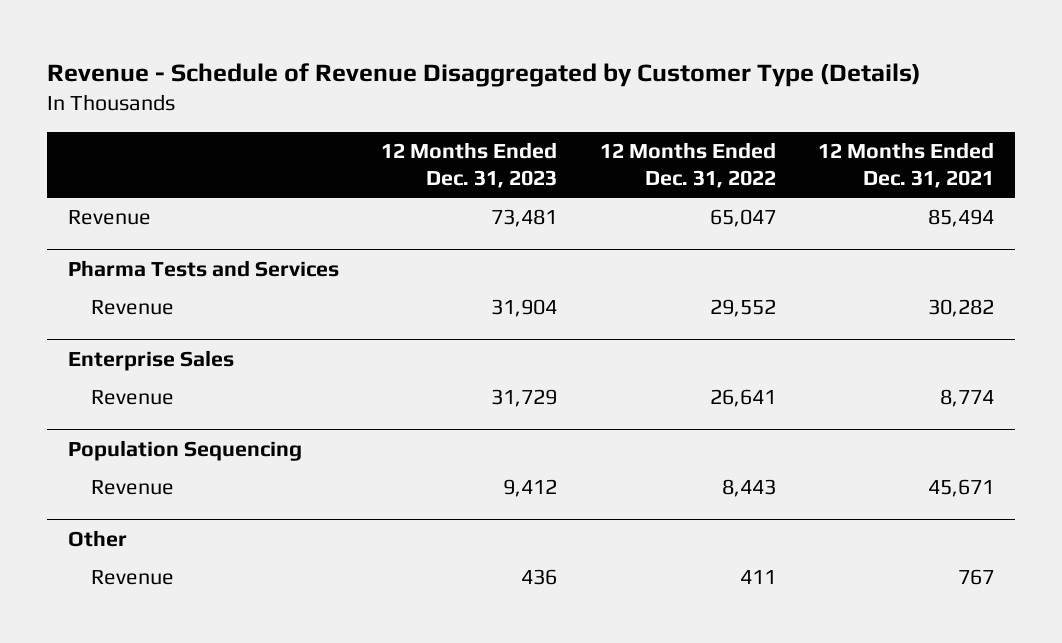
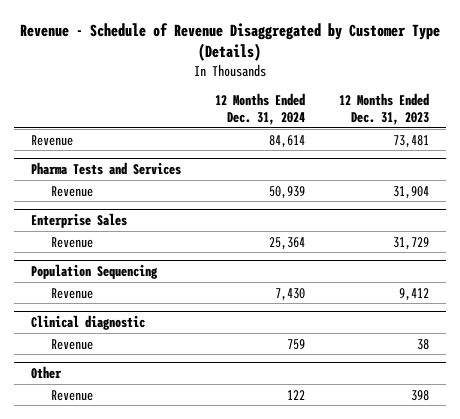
[599,142,776,188] 12 Months Ended Dec. 31, 2022 -> none
[817,142,994,188] 12 Months Ended Dec. 31, 2021 -> none
none -> [214,93,305,125] 12 Months Ended Dec. 31, 2024
none -> [31,314,146,330] Clinical diagnostic
none -> [50,338,93,350] Revenue
[521,569,558,586] 436 -> [410,389,429,401] 398

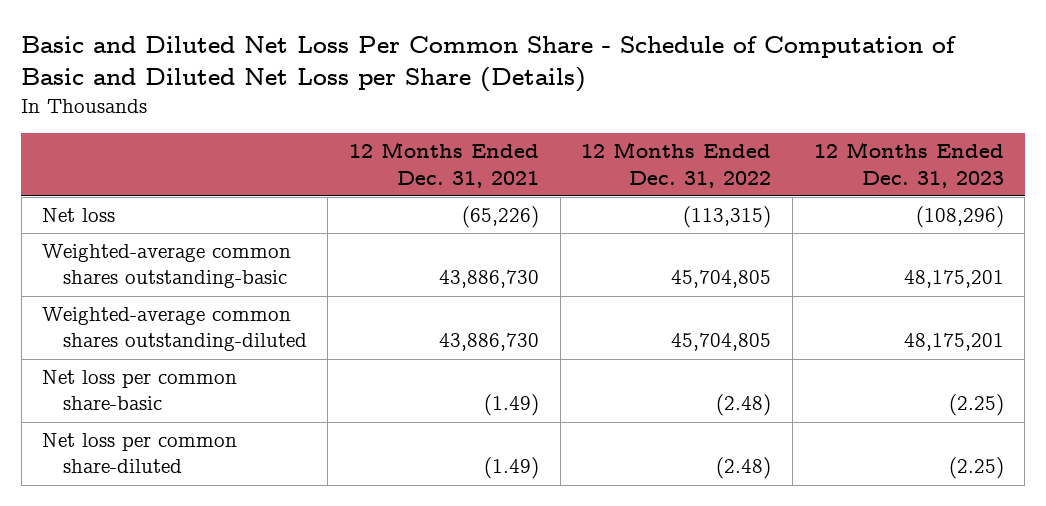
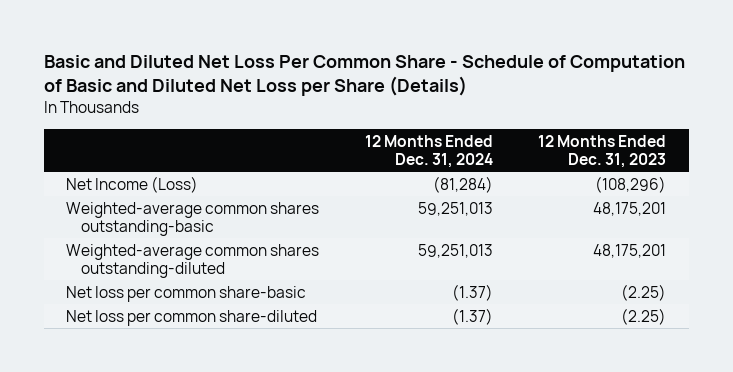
[348,142,539,188] 12 Months Ended Dec. 31, 2021 -> none
[581,142,772,188] 12 Months Ended Dec. 31, 2022 -> none
none -> [364,134,493,169] 12 Months Ended Dec. 31, 2024
[42,208,116,223] Net loss -> [66,175,199,193] Net Income (Loss)

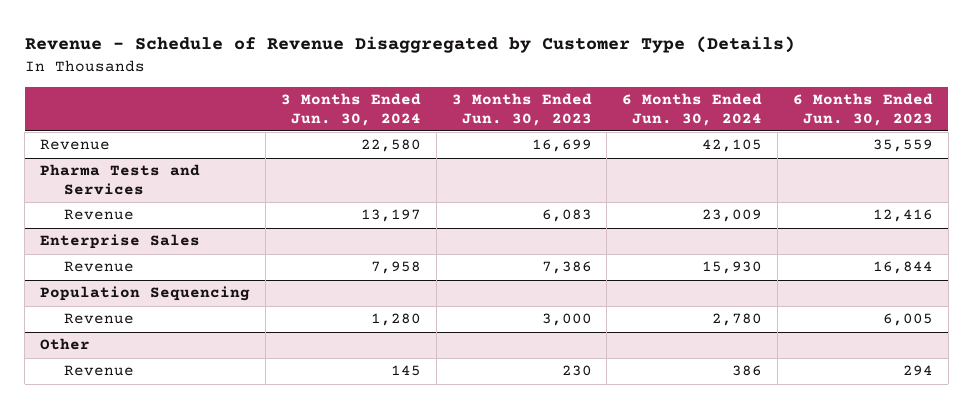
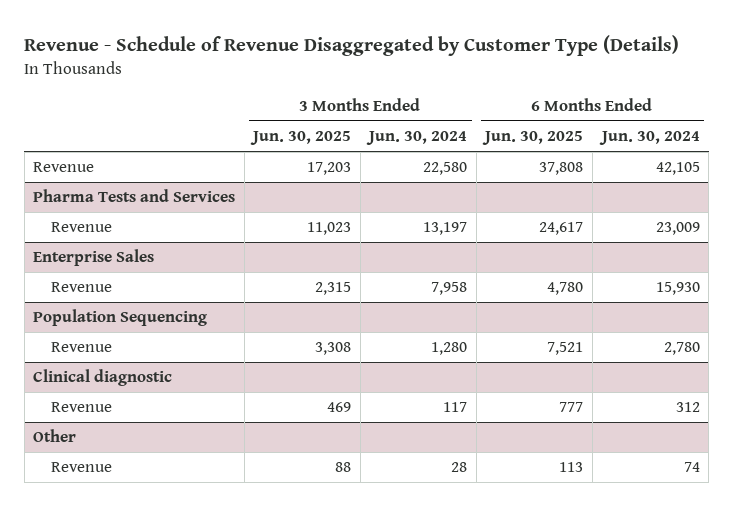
[451,93,592,126] 3 Months Ended Jun. 30, 2023 -> none
[792,93,933,126] 6 Months Ended Jun. 30, 2023 -> none
none -> [250,131,352,146] Jun. 30, 2025
none -> [482,131,584,146] Jun. 30, 2025
none -> [33,369,173,387] Clinical diagnostic
none -> [51,402,113,413] Revenue
[390,365,421,377] 145 -> [451,462,468,473] 28
[732,365,763,377] 386 -> [683,462,700,473] 74

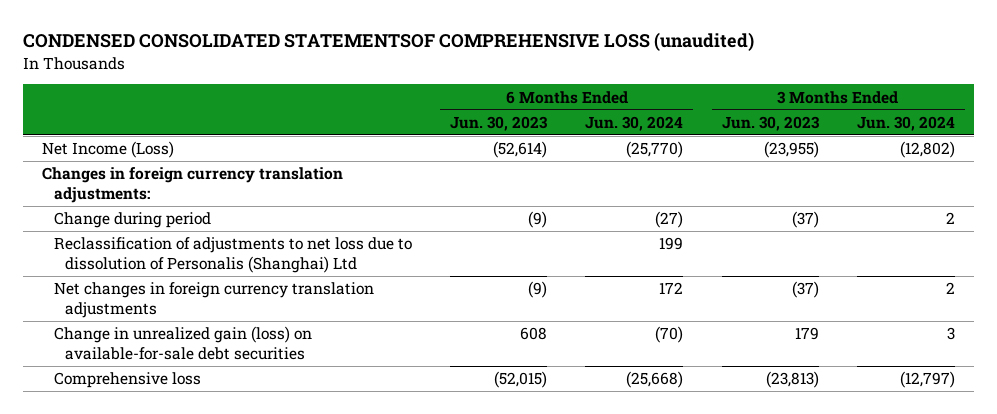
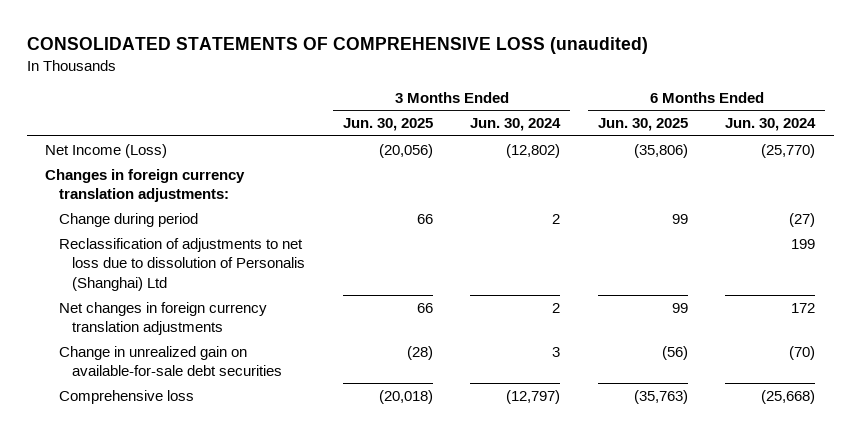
[23,32,755,52] CONDENSED CONSOLIDATED STATEMENTSOF COMPREHENSIVE LOSS (unaudited) -> [26,37,648,55] CONSOLIDATED STATEMENTS OF COMPREHENSIVE LOSS (unaudited)
[450,115,549,131] Jun. 30, 2023 -> none
[721,115,820,131] Jun. 30, 2023 -> none
none -> [342,118,433,132] Jun. 30, 2025
none -> [597,118,688,132] Jun. 30, 2025
[53,326,312,361] Change in unrealized gain (loss) on available-for-sale debt securities -> [58,345,283,377] Change in unrealized gain on available-for-sale debt securities

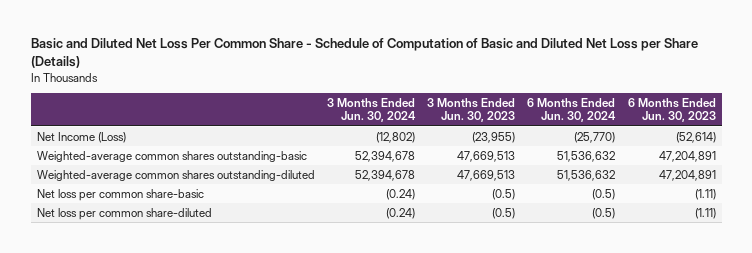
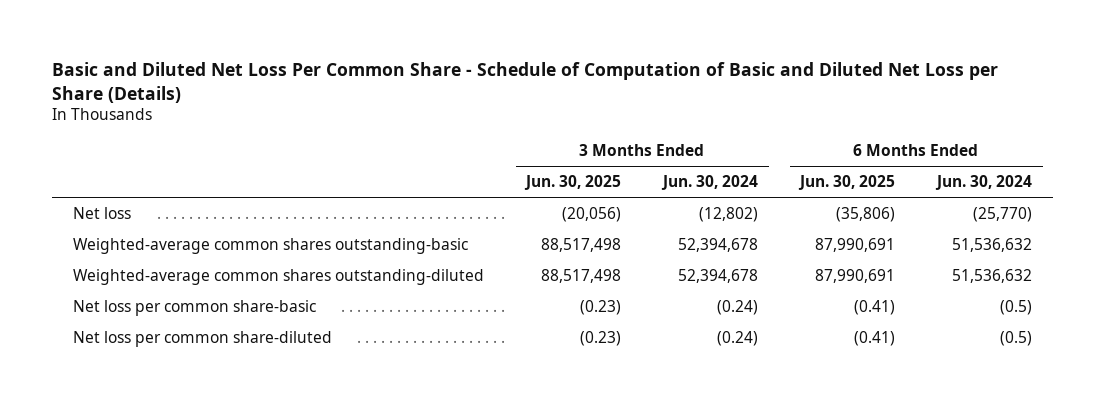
[427,97,516,123] 3 Months Ended Jun. 30, 2023 -> none
[627,97,716,123] 6 Months Ended Jun. 30, 2023 -> none
none -> [524,175,622,191] Jun. 30, 2025
none -> [798,175,896,191] Jun. 30, 2025
[36,131,126,143] Net Income (Loss) -> [73,206,132,219] Net loss

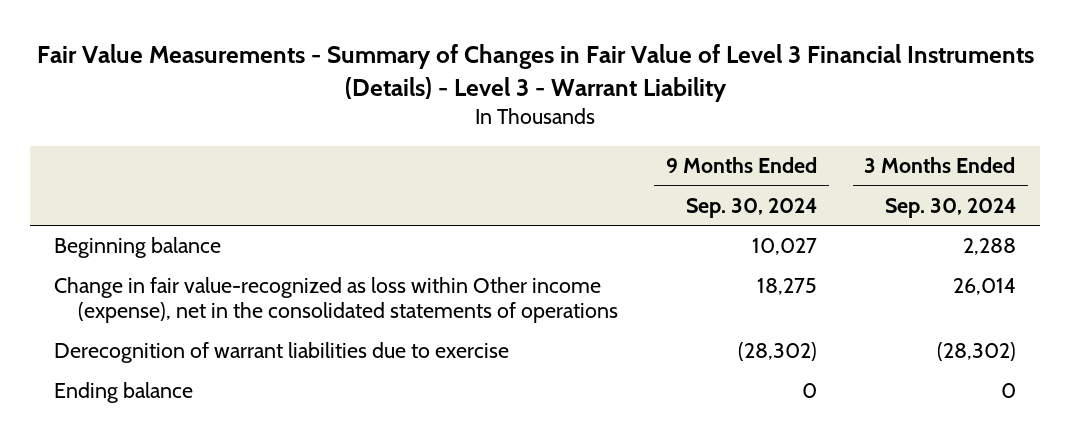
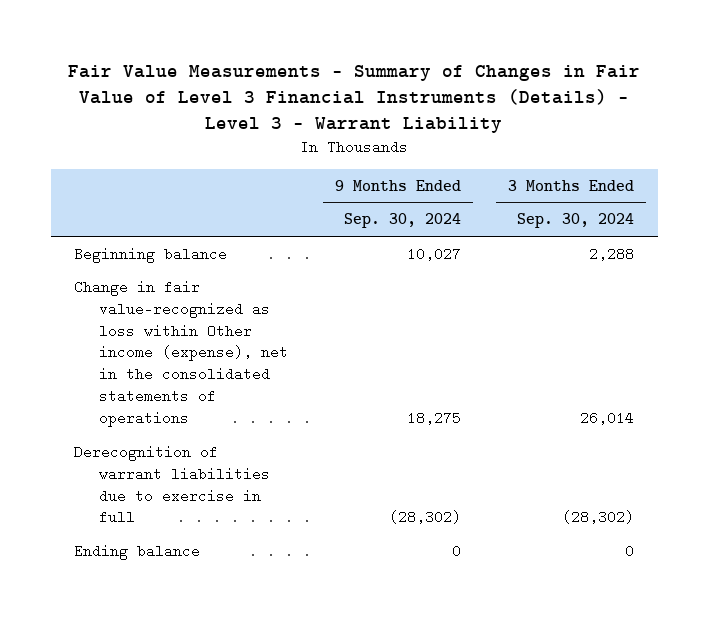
[53,342,509,364] Derecognition of warrant liabilities due to exercise -> [74,444,271,525] Derecognition of warrant liabilities due to exercise in full

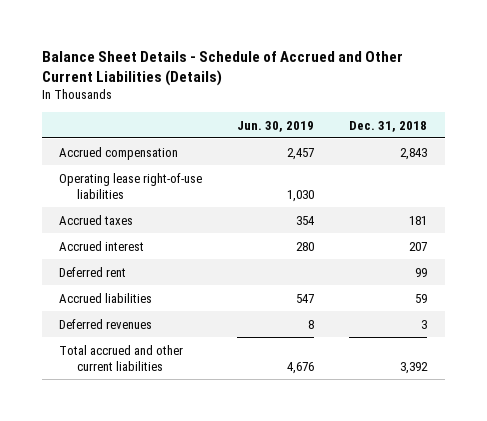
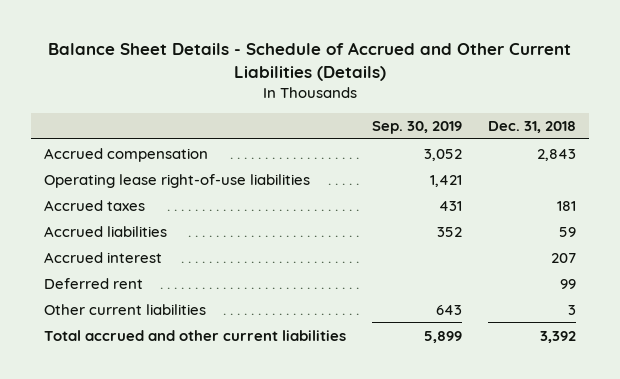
[237,120,315,132] Jun. 30, 2019 -> none
none -> [372,121,463,135] Sep. 30, 2019
[59,292,153,303] Accrued liabilities -> [44,225,168,237] Accrued liabilities
[59,318,153,329] Deferred revenues -> none
none -> [44,303,207,315] Other current liabilities

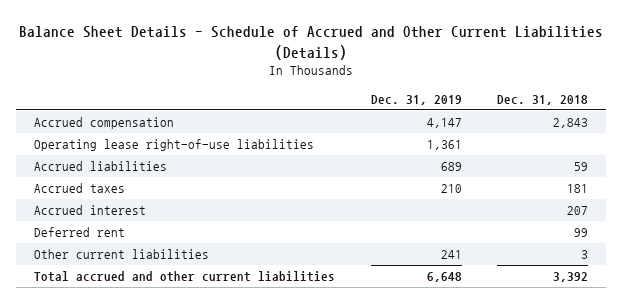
[372,121,463,135] Sep. 30, 2019 -> none
none -> [370,94,462,105] Dec. 31, 2019
[44,199,146,211] Accrued taxes -> [33,183,125,194] Accrued taxes

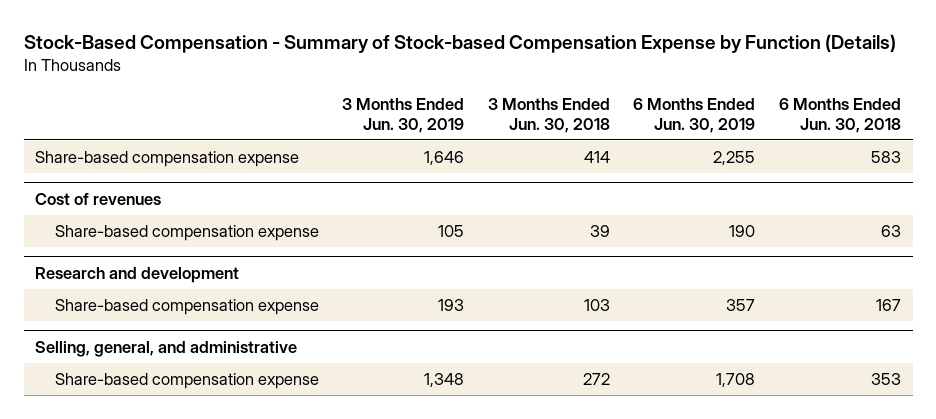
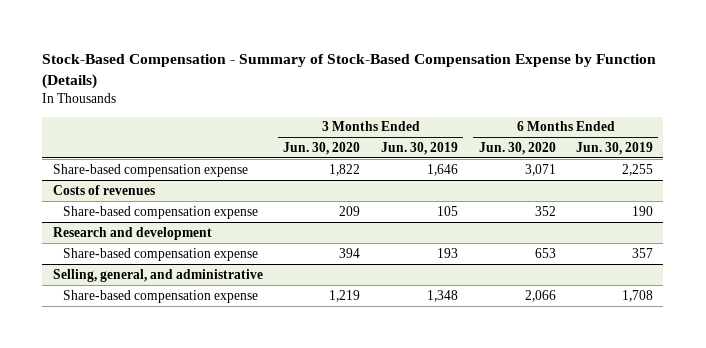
[23,34,896,54] Stock-Based Compensation - Summary of Stock-based Compensation Expense by Function (Details) -> [42,53,657,89] Stock-Based Compensation - Summary of Stock-Based Compensation Expense by Function (Details)
[487,97,610,133] 3 Months Ended Jun. 30, 2018 -> none
[778,97,901,133] 6 Months Ended Jun. 30, 2018 -> none
none -> [283,141,361,155] Jun. 30, 2020
none -> [478,141,556,155] Jun. 30, 2020
[35,192,162,205] Cost of revenues -> [52,184,155,195] Costs of revenues

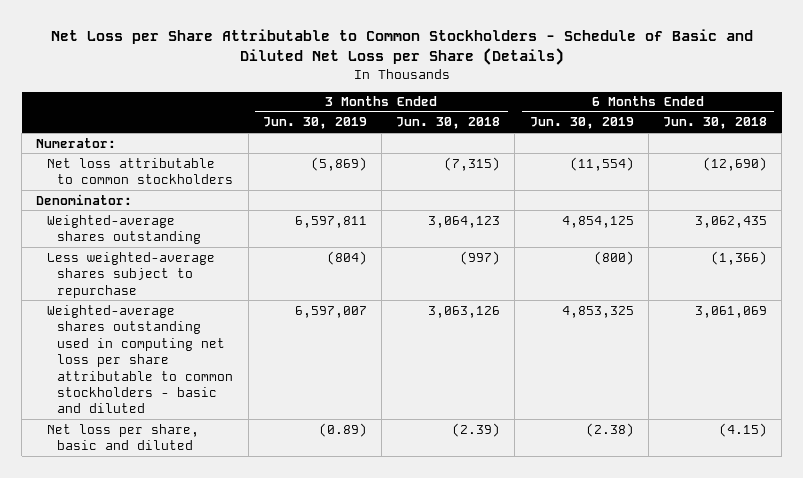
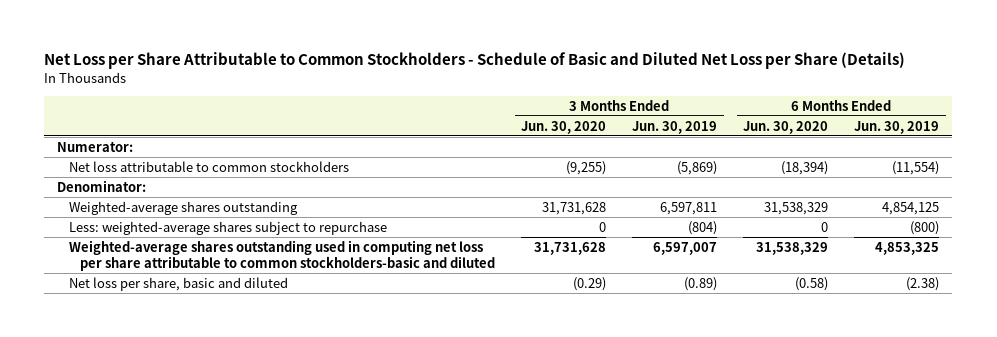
[396,117,501,130] Jun. 30, 2018 -> none
[663,117,768,130] Jun. 30, 2018 -> none
none -> [521,120,607,134] Jun. 30, 2020
none -> [743,120,829,134] Jun. 30, 2020
[46,251,215,298] Less weighted-average shares subject to repurchase -> [68,220,387,235] Less: weighted-average shares subject to repurchase
[46,304,234,414] Weighted-average shares outstanding used in computing net loss per share attributable to common stockholders - basic and diluted -> [68,239,496,272] Weighted-average shares outstanding used in computing net loss per share attributable to common stockholders-basic and diluted

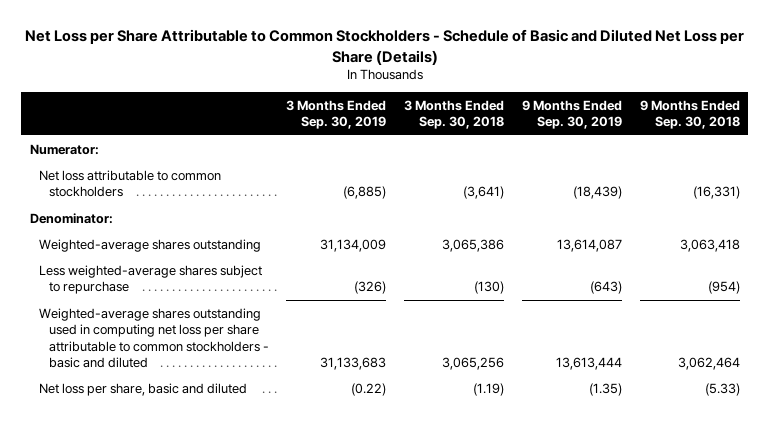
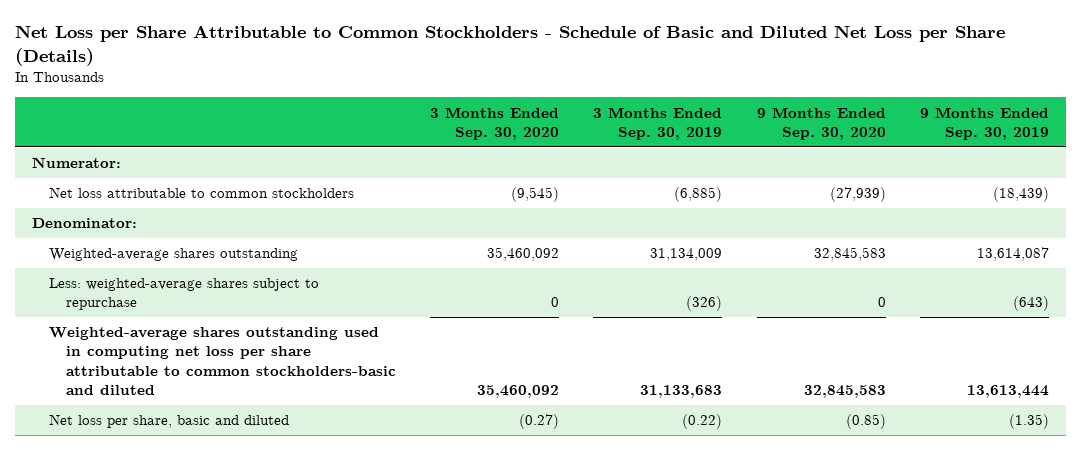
[404,99,505,130] 3 Months Ended Sep. 30, 2018 -> none
[639,99,740,130] 9 Months Ended Sep. 30, 2018 -> none
none -> [430,106,560,140] 3 Months Ended Sep. 30, 2020
none -> [756,106,886,140] 9 Months Ended Sep. 30, 2020
[39,264,263,295] Less weighted-average shares subject to repurchase -> [49,278,320,311] Less: weighted-average shares subject to repurchase
[39,307,269,369] Weighted-average shares outstanding used in computing net loss per share attributable to common stockholders - basic and diluted -> [49,327,397,396] Weighted-average shares outstanding used in computing net loss per share attributable to common stockholders-basic and diluted

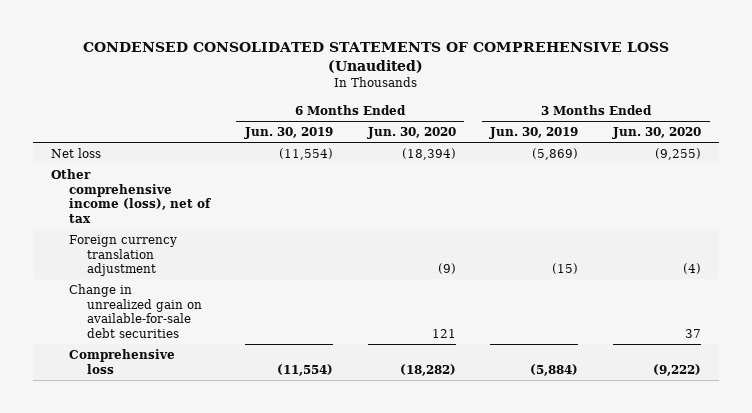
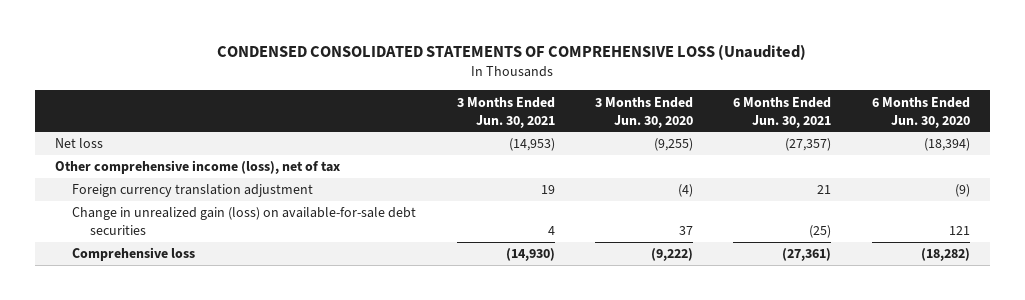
[243,127,333,140] Jun. 30, 2019 -> none
[489,127,579,140] Jun. 30, 2019 -> none
none -> [456,96,555,128] 3 Months Ended Jun. 30, 2021
none -> [733,96,832,128] 6 Months Ended Jun. 30, 2021
[68,284,203,338] Change in unrealized gain on available-for-sale debt securities -> [72,207,417,236] Change in unrealized gain (loss) on available-for-sale debt securities

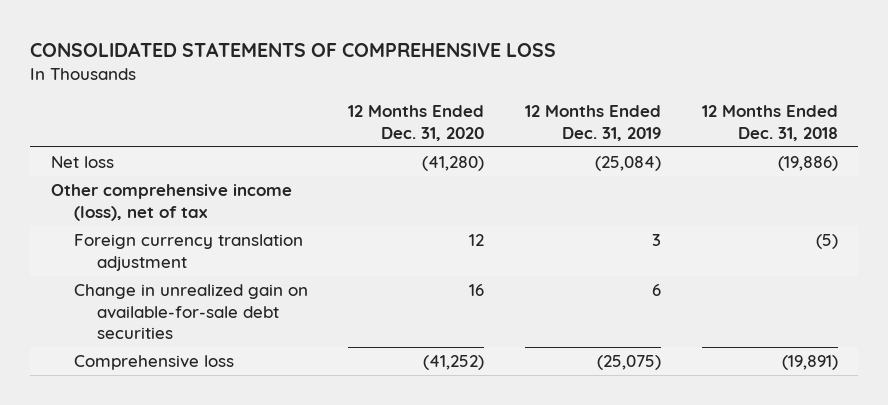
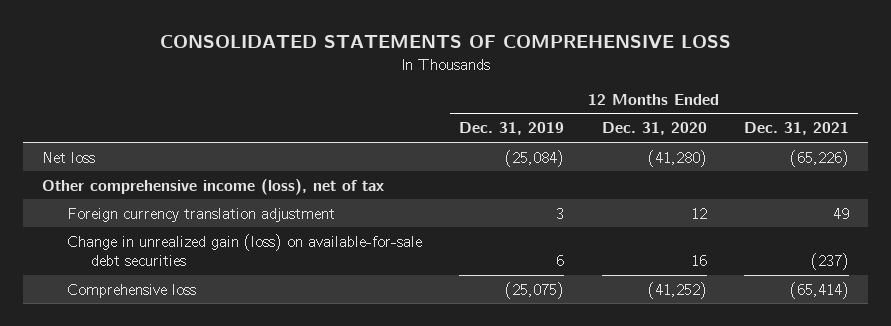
[701,104,838,141] 12 Months Ended Dec. 31, 2018 -> none
none -> [743,122,849,136] Dec. 31, 2021
[73,284,308,340] Change in unrealized gain on available-for-sale debt securities -> [66,233,422,267] Change in unrealized gain (loss) on available-for-sale debt securities

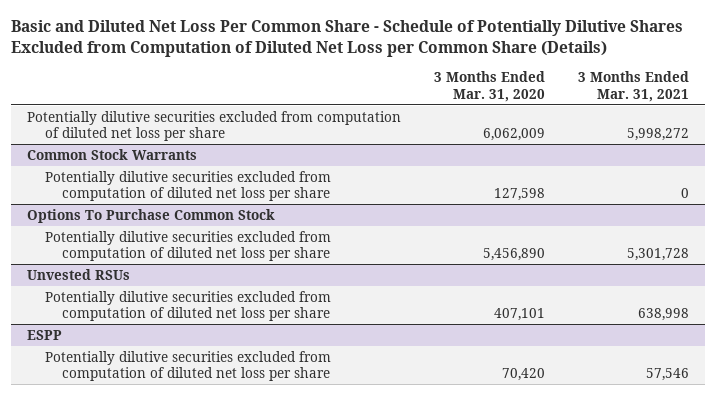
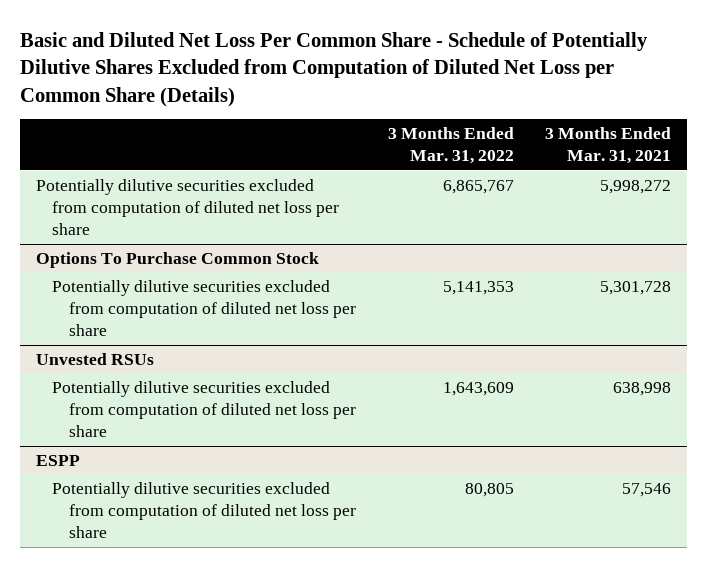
[434,71,546,102] 3 Months Ended Mar. 31, 2020 -> none
none -> [387,127,514,165] 3 Months Ended Mar. 31, 2022
[27,148,198,160] Common Stock Warrants -> none
[44,170,331,202] Potentially dilutive securities excluded from computation of diluted net loss per share -> none

